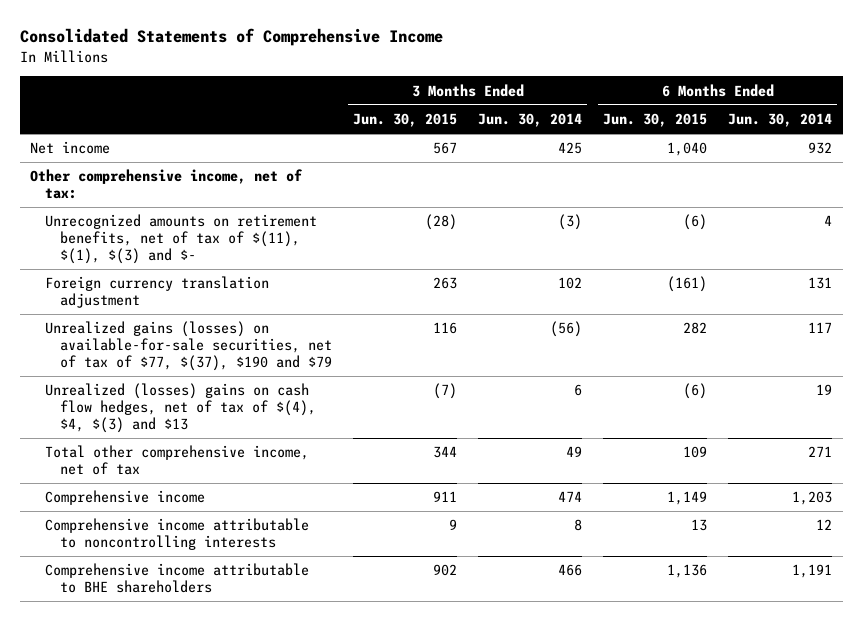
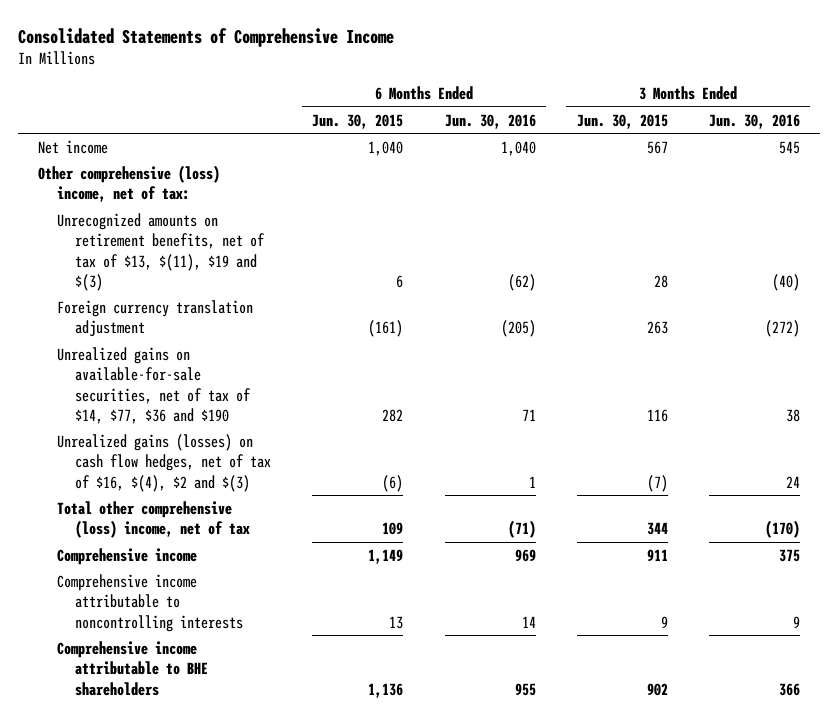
[478,112,583,127] Jun. 30, 2014 -> none
[728,112,833,127] Jun. 30, 2014 -> none
none -> [444,113,536,129] Jun. 30, 2016
none -> [708,113,800,129] Jun. 30, 2016
[30,169,304,200] Other comprehensive income, net of tax: -> [38,164,221,203] Other comprehensive (loss) income, net of tax:
[45,214,318,265] Unrecognized amounts on retirement benefits, net of tax of $(11), $(1), $(3) and $- -> [56,212,266,291] Unrecognized amounts on retirement benefits, net of tax of $13, $(11), $19 and $(3)
[425,214,458,231] (28) -> [653,274,668,288] 28
[683,214,708,231] (6) -> [396,274,404,288] 6
[45,321,333,372] Unrealized gains (losses) on available-for-sale securities, net of tax of $77, $(37), $190 and $79 -> [56,346,252,424] Unrealized gains on available-for-sale securities, net of tax of $14, $77, $36 and $190
[45,383,317,434] Unrealized (losses) gains on cash flow hedges, net of tax of $(4), $4, $(3) and $13 -> [56,433,272,492] Unrealized gains (losses) on cash flow hedges, net of tax of $16, $(4), $2 and $(3)
[45,445,310,476] Total other comprehensive income, net of tax -> [56,500,251,539] Total other comprehensive (loss) income, net of tax

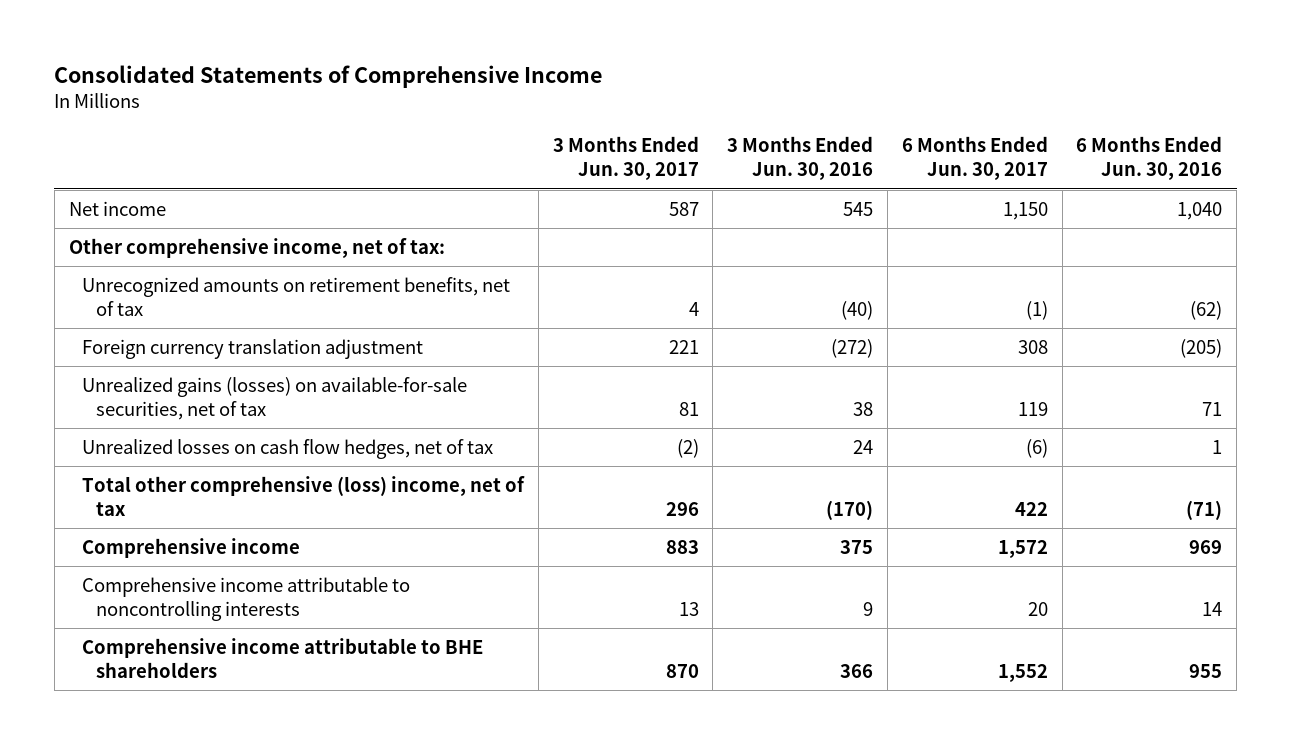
[312,113,404,129] Jun. 30, 2015 -> none
[576,113,668,129] Jun. 30, 2015 -> none
none -> [552,136,699,181] 3 Months Ended Jun. 30, 2017
none -> [901,136,1048,181] 6 Months Ended Jun. 30, 2017
[38,164,221,203] Other comprehensive (loss) income, net of tax: -> [68,237,445,258] Other comprehensive income, net of tax:
[56,212,266,291] Unrecognized amounts on retirement benefits, net of tax of $13, $(11), $19 and $(3) -> [82,276,511,316] Unrecognized amounts on retirement benefits, net of tax
[56,346,252,424] Unrealized gains on available-for-sale securities, net of tax of $14, $77, $36 and $190 -> [82,376,468,420] Unrealized gains (losses) on available-for-sale securities, net of tax
[56,433,272,492] Unrealized gains (losses) on cash flow hedges, net of tax of $16, $(4), $2 and $(3) -> [82,438,494,459] Unrealized losses on cash flow hedges, net of tax

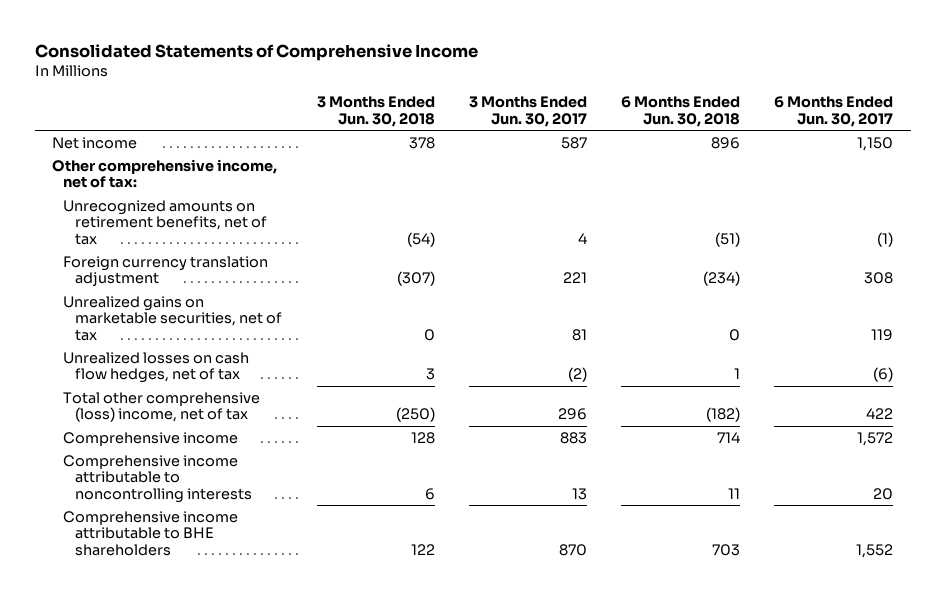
[727,136,874,181] 3 Months Ended Jun. 30, 2016 -> none
[1076,136,1223,181] 6 Months Ended Jun. 30, 2016 -> none
none -> [316,96,435,128] 3 Months Ended Jun. 30, 2018
none -> [621,96,741,128] 6 Months Ended Jun. 30, 2018
[82,376,468,420] Unrealized gains (losses) on available-for-sale securities, net of tax -> [63,295,283,342] Unrealized gains on marketable securities, net of tax

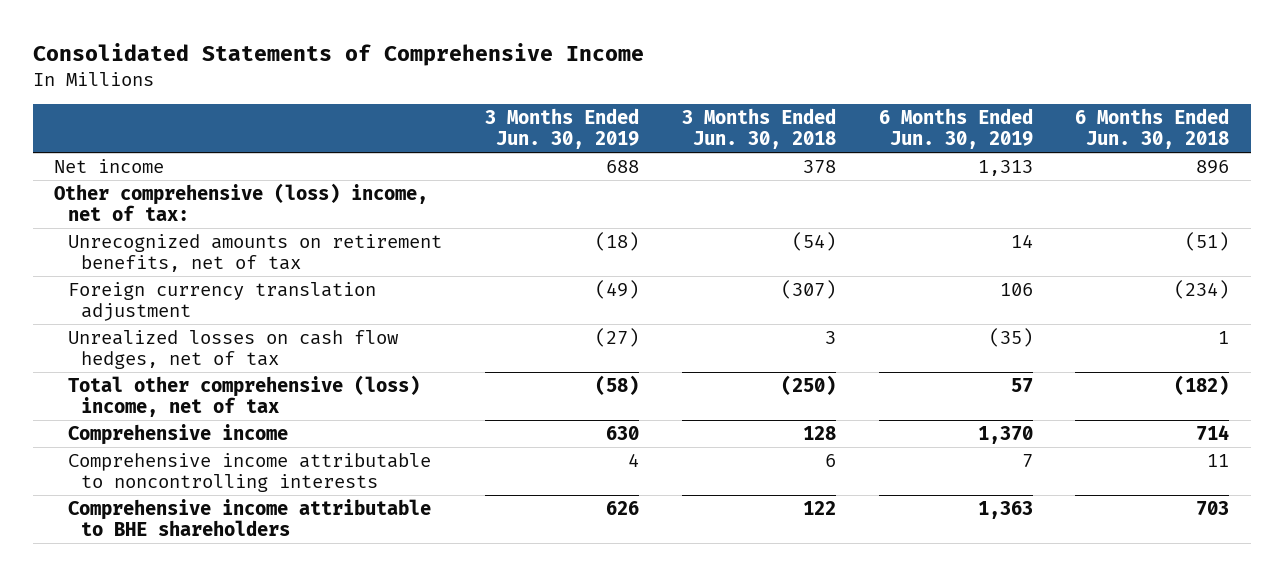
[468,96,587,128] 3 Months Ended Jun. 30, 2017 -> none
[774,96,894,128] 6 Months Ended Jun. 30, 2017 -> none
none -> [484,107,639,150] 3 Months Ended Jun. 30, 2019
none -> [878,107,1033,150] 6 Months Ended Jun. 30, 2019
[51,158,277,189] Other comprehensive income, net of tax: -> [54,182,429,222] Other comprehensive (loss) income, net of tax:
[63,295,283,342] Unrealized gains on marketable securities, net of tax -> none

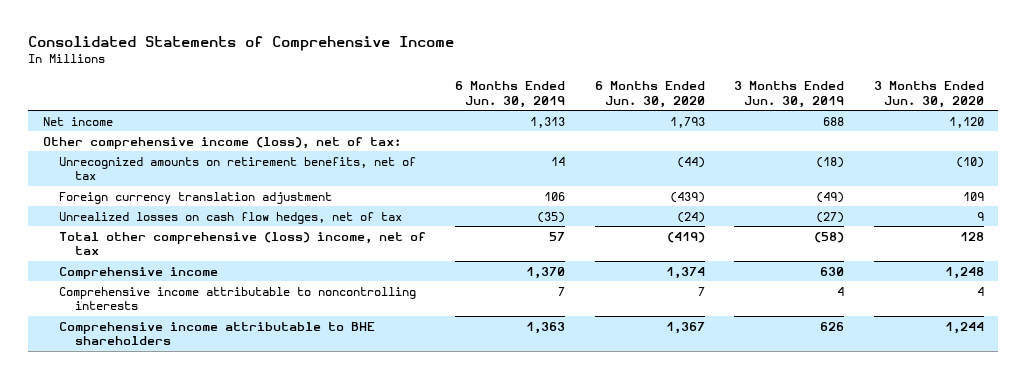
[681,107,836,150] 3 Months Ended Jun. 30, 2018 -> none
[1075,107,1230,150] 6 Months Ended Jun. 30, 2018 -> none
none -> [594,81,705,108] 6 Months Ended Jun. 30, 2020
none -> [873,81,984,108] 3 Months Ended Jun. 30, 2020
[54,182,429,222] Other comprehensive (loss) income, net of tax: -> [42,136,401,149] Other comprehensive income (loss), net of tax:

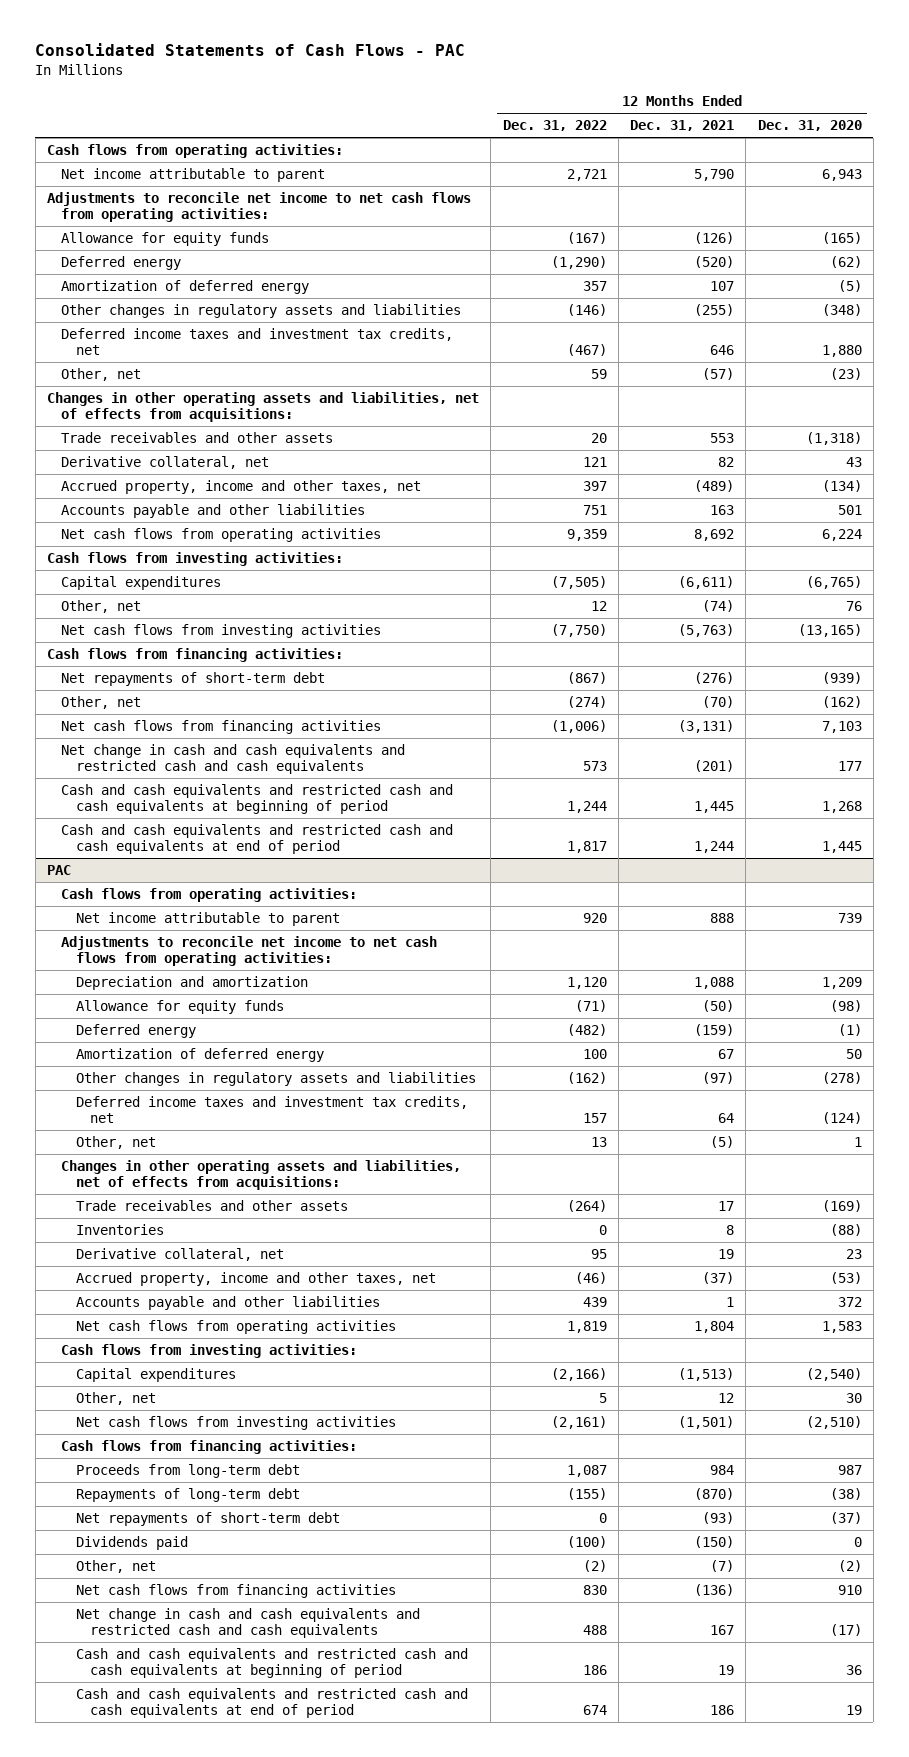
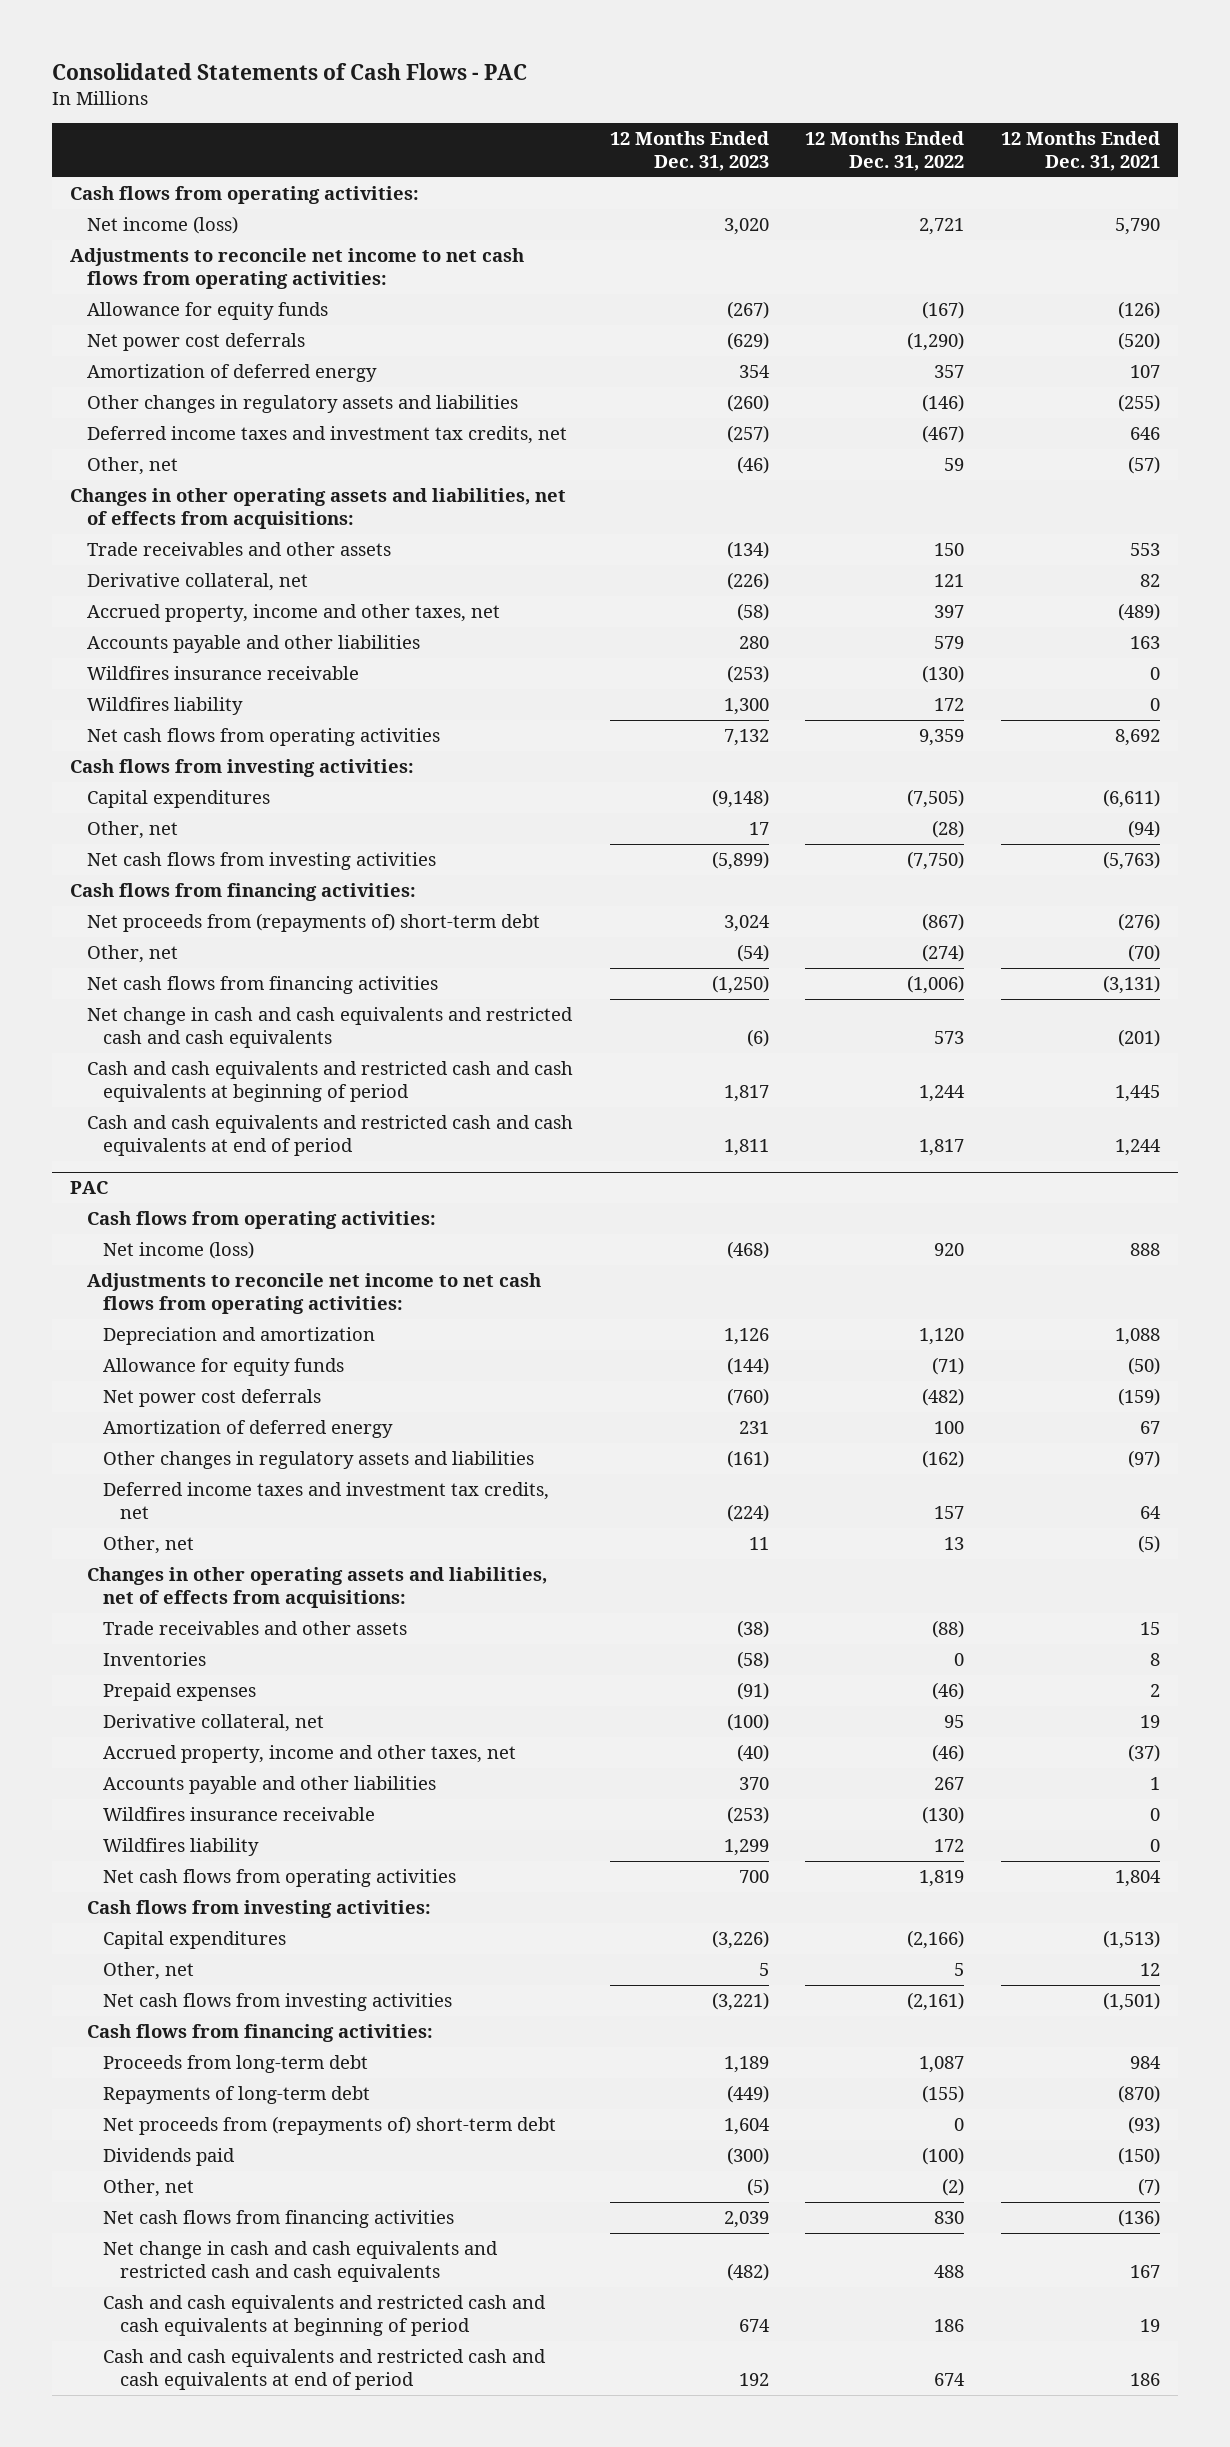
[757,120,862,132] Dec. 31, 2020 -> none
none -> [609,131,769,171] 12 Months Ended Dec. 31, 2023
[61,168,326,183] Net income attributable to parent -> [86,215,238,234] Net income (loss)
[61,256,182,271] Deferred energy -> [86,332,305,351] Net power cost deferrals
[590,433,607,444] 20 -> [934,542,965,556] 150
[582,505,607,516] 751 -> [934,635,965,649] 579
none -> [86,665,359,680] Wildfires insurance receivable
none -> [86,696,243,715] Wildfires liability
[590,601,607,612] 12 -> [932,819,965,838] (28)
[702,600,735,613] (74) -> [1128,819,1161,838] (94)
[61,672,326,687] Net repayments of short-term debt -> [86,912,540,932] Net proceeds from (repayments of) short-term debt
[75,912,340,927] Net income attributable to parent -> [103,1240,255,1259] Net income (loss)
[75,1024,196,1039] Deferred energy -> [103,1388,322,1407] Net power cost deferrals
[566,1200,607,1213] (264) -> [932,1619,965,1638] (88)
[718,1201,735,1212] 17 -> [1140,1621,1161,1635] 15
none -> [103,1682,257,1701] Prepaid expenses
[582,1297,607,1308] 439 -> [934,1776,965,1790] 267
none -> [103,1806,376,1821] Wildfires insurance receivable
none -> [103,1837,260,1856] Wildfires liability
[75,1512,340,1527] Net repayments of short-term debt -> [103,2115,557,2135] Net proceeds from (repayments of) short-term debt

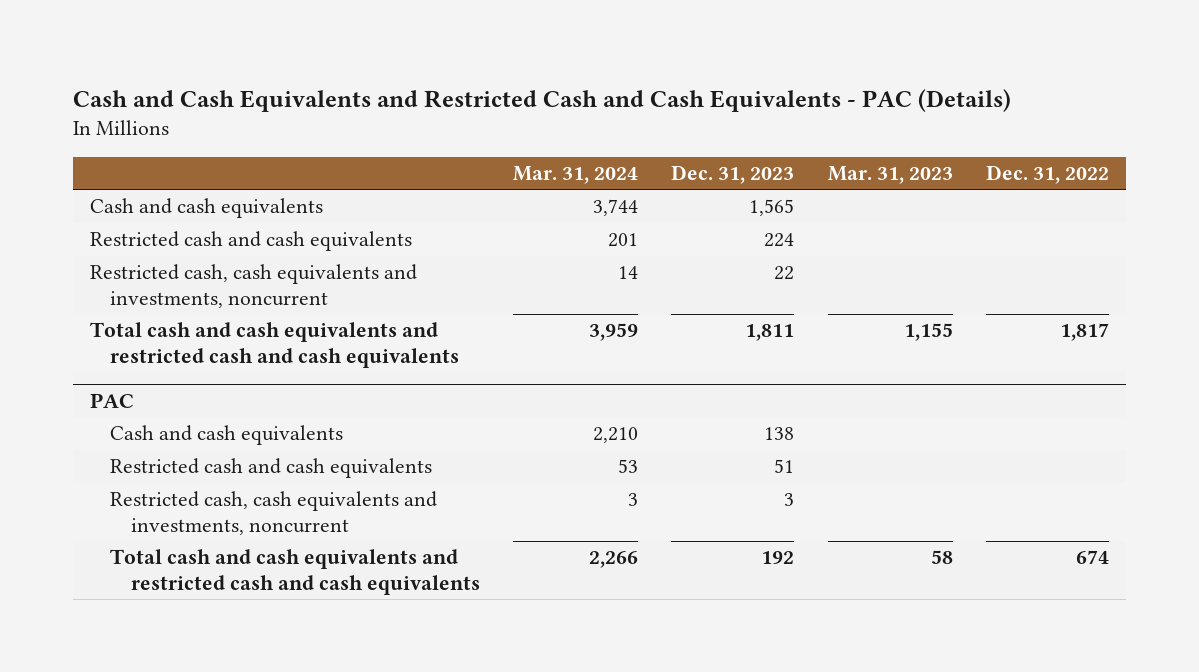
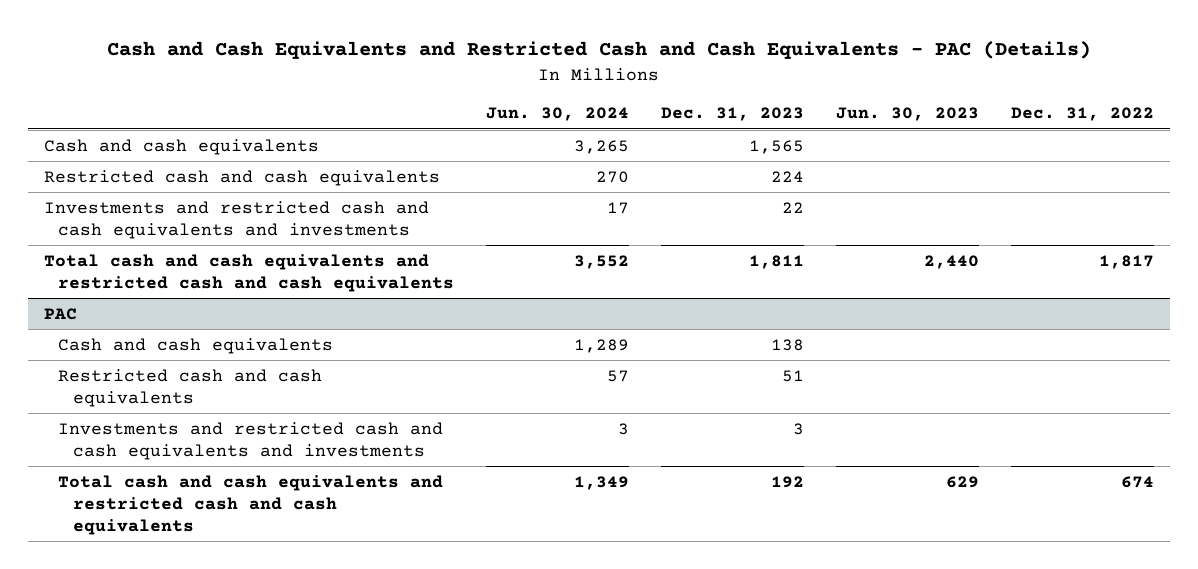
[513,165,639,184] Mar. 31, 2024 -> none
[827,165,953,184] Mar. 31, 2023 -> none
none -> [486,107,630,122] Jun. 30, 2024
none -> [836,107,980,122] Jun. 30, 2023
[90,264,418,308] Restricted cash, cash equivalents and investments, noncurrent -> [43,200,429,239] Investments and restricted cash and cash equivalents and investments
[110,491,438,535] Restricted cash, cash equivalents and investments, noncurrent -> [58,421,444,460] Investments and restricted cash and cash equivalents and investments

